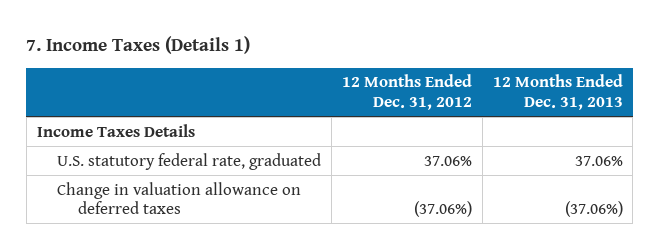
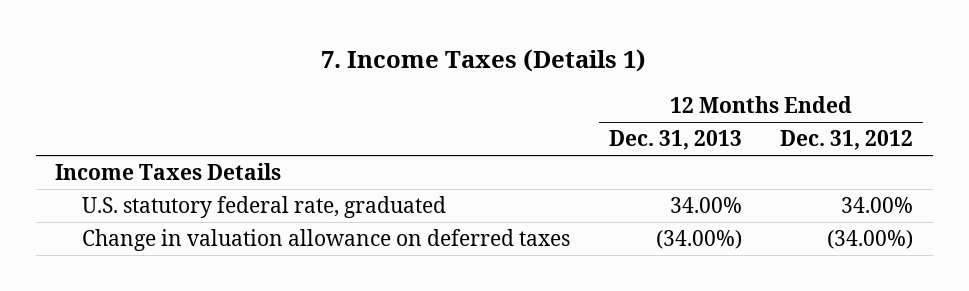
[424,155,473,166] 37.06% -> [841,196,914,213] 34.00%
[574,155,623,166] 37.06% -> [669,196,742,213] 34.00%
[414,200,473,217] (37.06%) -> [827,229,914,249] (34.00%)
[564,200,623,217] (37.06%) -> [655,229,742,249] (34.00%)

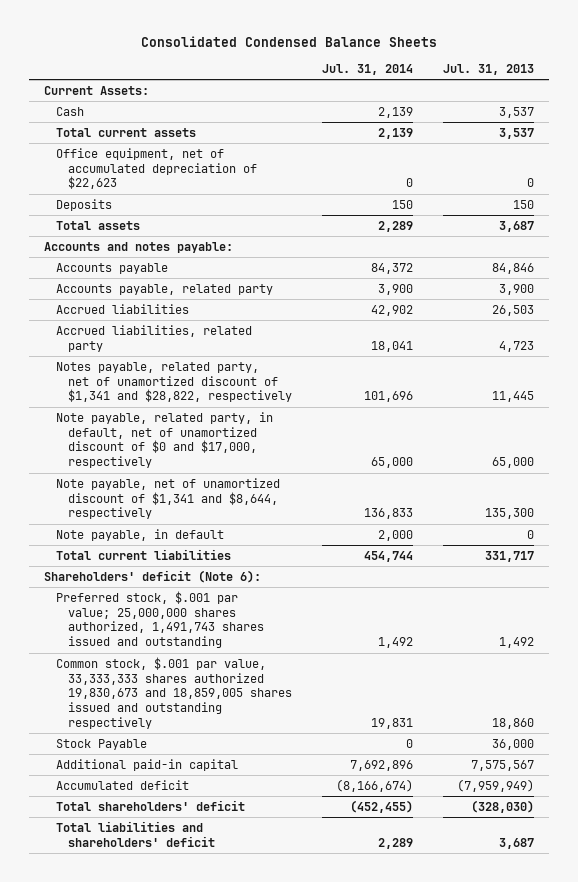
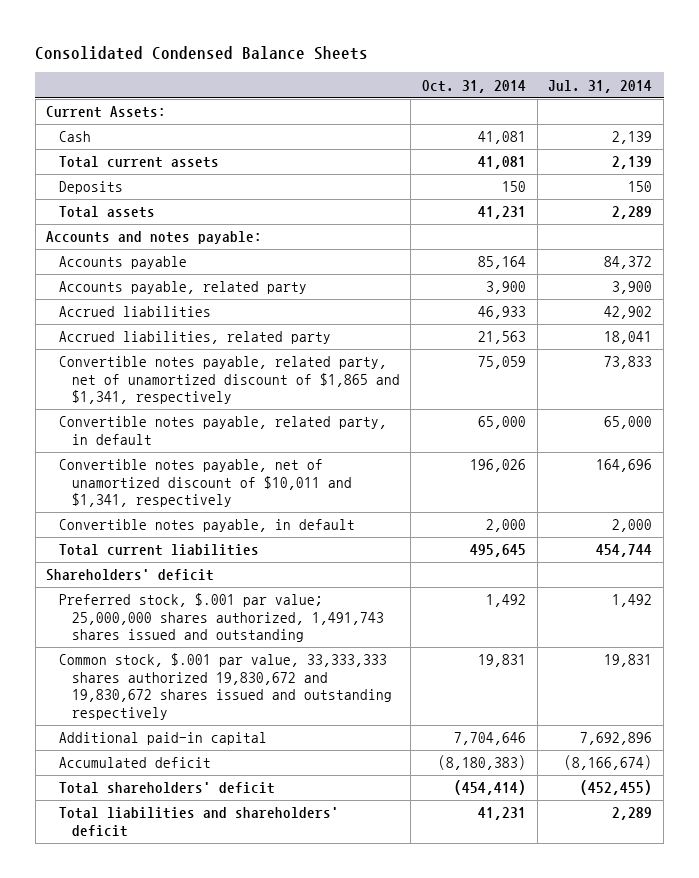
[442,63,534,75] Jul. 31, 2013 -> none
none -> [422,79,527,93] Oct. 31, 2014
[56,147,258,190] Office equipment, net of accumulated depreciation of $22,623 -> none
[56,361,293,403] Notes payable, related party, net of unamortized discount of $1,341 and $28,822, respectively -> [58,356,400,405] Convertible notes payable, related party, net of unamortized discount of $1,865 and $1,341, respectively
[364,391,414,403] 101,696 -> [604,356,653,370] 73,833
[56,411,274,469] Note payable, related party, in default, net of unamortized discount of $0 and $17,000, respectively -> [58,416,387,445] Convertible notes payable, related party, in default
[56,477,281,520] Note payable, net of unamortized discount of $1,341 and $8,644, respectively -> [58,459,352,508] Convertible notes payable, net of unamortized discount of $10,011 and $1,341, respectively
[364,508,414,520] 136,833 -> [596,459,653,473] 164,696
[56,528,225,541] Note payable, in default -> [58,519,355,533] Convertible notes payable, in default
[43,569,261,583] Shareholders' deficit (Note 6): -> [46,569,215,582] Shareholders' deficit
[56,738,148,750] Stock Payable -> none
[56,656,293,730] Common stock, $.001 par value, 33,333,333 shares authorized 19,830,673 and 18,859,005 shares issued and outstanding respectively -> [58,653,392,720] Common stock, $.001 par value, 33,333,333 shares authorized 19,830,672 and 19,830,672 shares issued and outstanding respectively

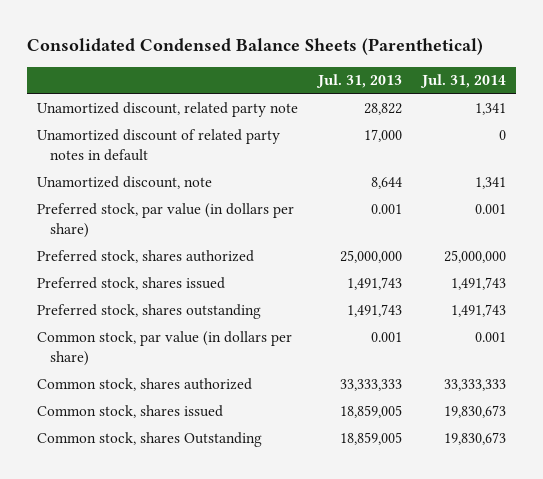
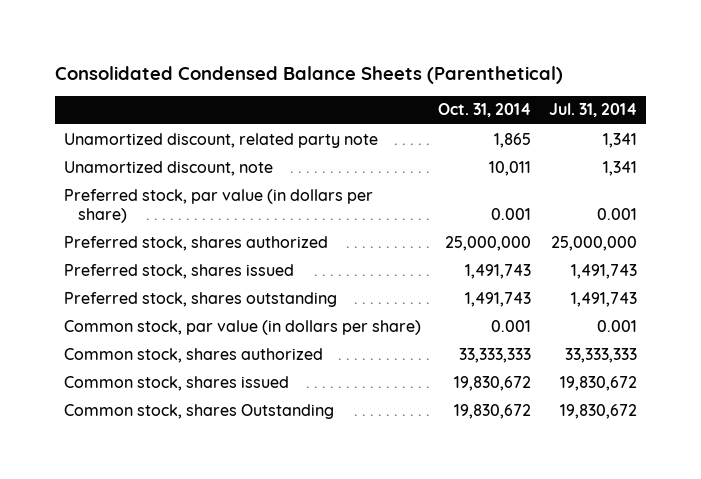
[315,74,402,89] Jul. 31, 2013 -> none
none -> [438,103,532,118] Oct. 31, 2014
[37,129,281,162] Unamortized discount of related party notes in default -> none
[443,405,506,419] 19,830,673 -> [559,375,637,391] 19,830,672
[443,432,506,446] 19,830,673 -> [559,403,637,419] 19,830,672

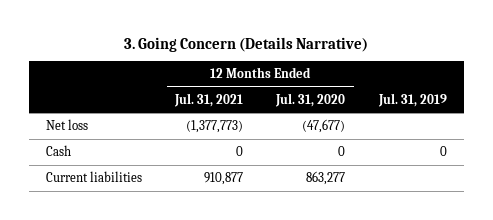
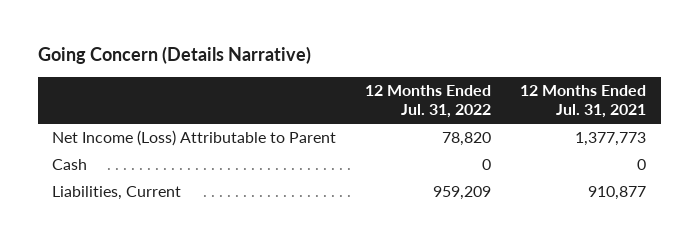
[124,36,369,52] 3. Going Concern (Details Narrative) -> [37,46,311,65] Going Concern (Details Narrative)
[275,92,346,107] Jul. 31, 2020 -> none
[377,92,447,107] Jul. 31, 2019 -> none
none -> [365,84,492,119] 12 Months Ended Jul. 31, 2022
[45,119,88,131] Net loss -> [52,130,337,147] Net Income (Loss) Attributable to Parent
[186,120,244,134] (1,377,773) -> [575,132,647,147] 1,377,773
[45,171,142,183] Current liabilities -> [52,186,182,201] Liabilities, Current

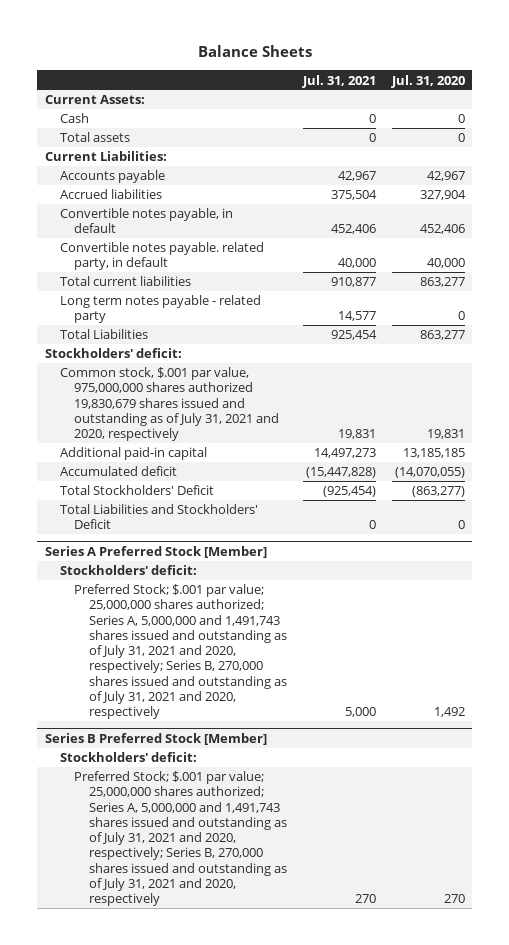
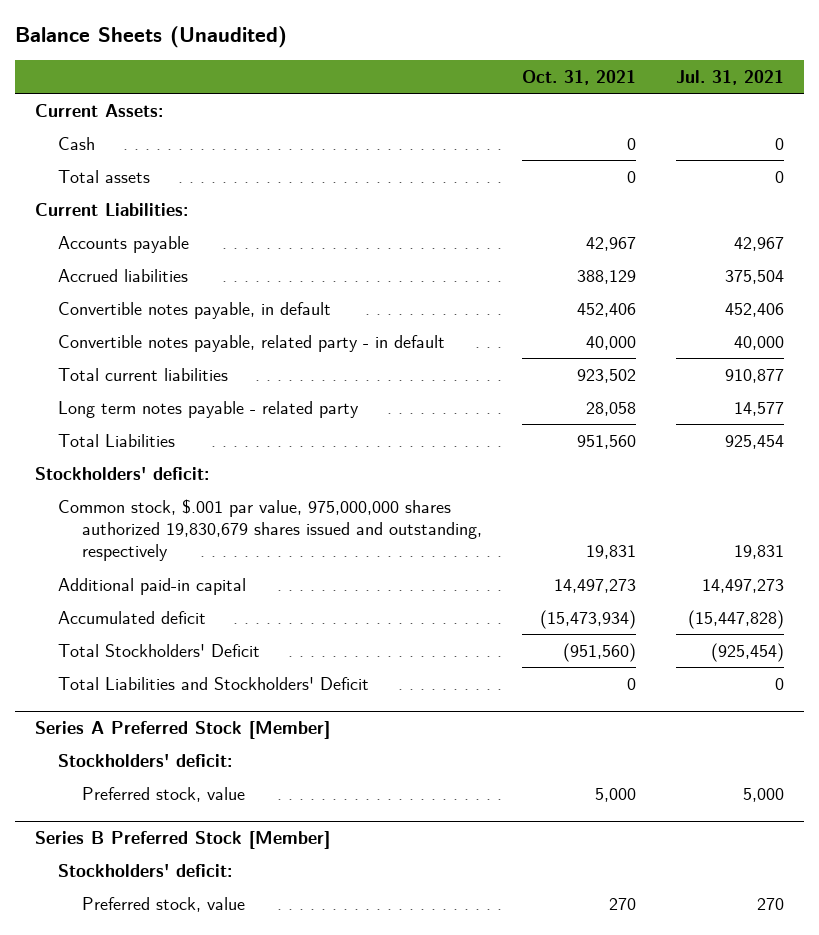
[197,45,312,58] Balance Sheets -> [14,26,287,49] Balance Sheets (Unaudited)
[390,74,465,88] Jul. 31, 2020 -> none
none -> [522,69,637,85] Oct. 31, 2021
[59,242,264,271] Convertible notes payable. related party, in default -> [58,334,446,352] Convertible notes payable, related party - in default
[59,367,280,442] Common stock, $.001 par value, 975,000,000 shares authorized 19,830,679 shares issued and outstanding as of July 31, 2021 and 2020, respectively -> [58,498,482,562] Common stock, $.001 par value, 975,000,000 shares authorized 19,830,679 shares issued and outstanding, respectively
[74,584,288,719] Preferred Stock; $.001 par value; 25,000,000 shares authorized; Series A, 5,000,000 and 1,491,743 shares issued and outstanding as of July 31, 2021 and 2020, respectively; Series B, 270,000 shares issued and outstanding as of July 31, 2021 and 2020, respectively -> [81,786,245,802] Preferred stock, value
[74,771,288,906] Preferred Stock; $.001 par value; 25,000,000 shares authorized; Series A, 5,000,000 and 1,491,743 shares issued and outstanding as of July 31, 2021 and 2020, respectively; Series B, 270,000 shares issued and outstanding as of July 31, 2021 and 2020, respectively -> [81,896,245,912] Preferred stock, value

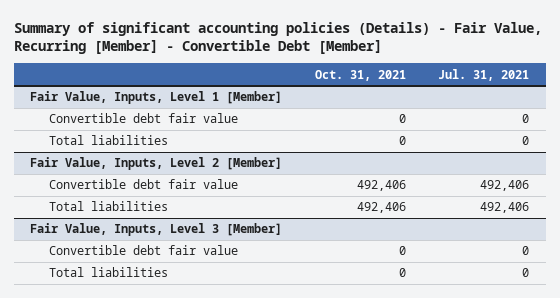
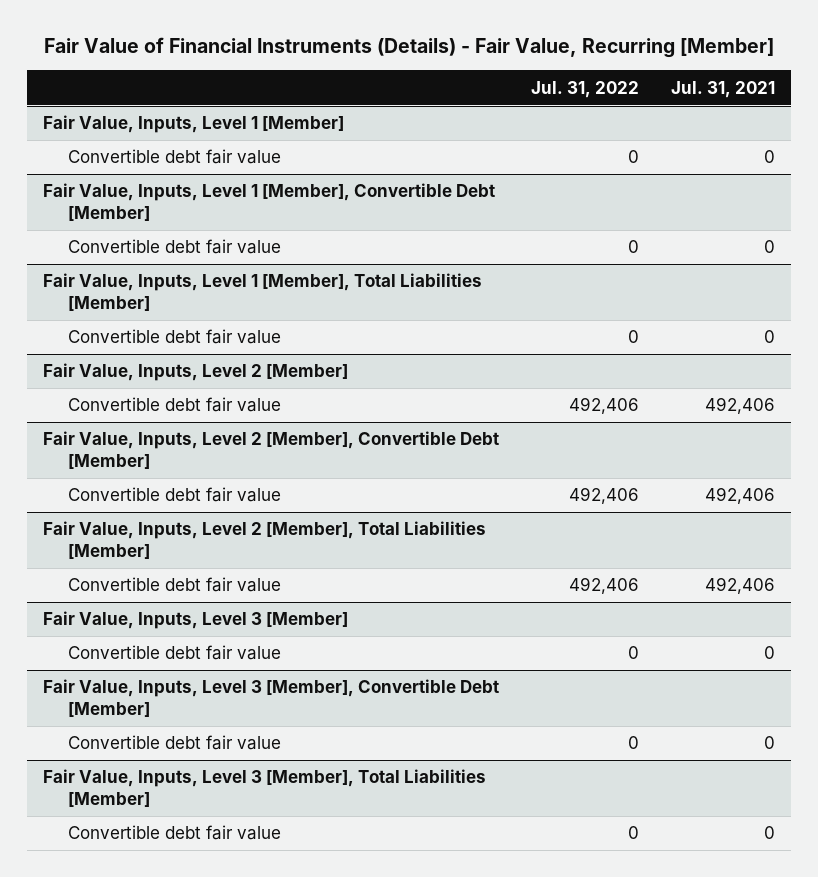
[13,21,542,55] Summary of significant accounting policies (Details) - Fair Value, Recurring [Member] - Convertible Debt [Member] -> [44,37,775,59] Fair Value of Financial Instruments (Details) - Fair Value, Recurring [Member]
[314,69,406,81] Oct. 31, 2021 -> none
none -> [531,80,640,98] Jul. 31, 2022
none -> [43,183,496,221] Fair Value, Inputs, Level 1 [Member], Convertible Debt [Member]
none -> [67,239,281,255] Convertible debt fair value
none -> [43,273,483,311] Fair Value, Inputs, Level 1 [Member], Total Liabilities [Member]
[49,135,169,146] Total liabilities -> [67,329,281,345] Convertible debt fair value
none -> [43,431,500,469] Fair Value, Inputs, Level 2 [Member], Convertible Debt [Member]
none -> [67,487,281,503] Convertible debt fair value
none -> [43,521,487,559] Fair Value, Inputs, Level 2 [Member], Total Liabilities [Member]
[49,201,169,212] Total liabilities -> [67,577,281,593] Convertible debt fair value
none -> [43,679,500,717] Fair Value, Inputs, Level 3 [Member], Convertible Debt [Member]
none -> [67,735,281,751] Convertible debt fair value
none -> [43,769,487,807] Fair Value, Inputs, Level 3 [Member], Total Liabilities [Member]
[49,267,169,278] Total liabilities -> [67,825,281,841] Convertible debt fair value

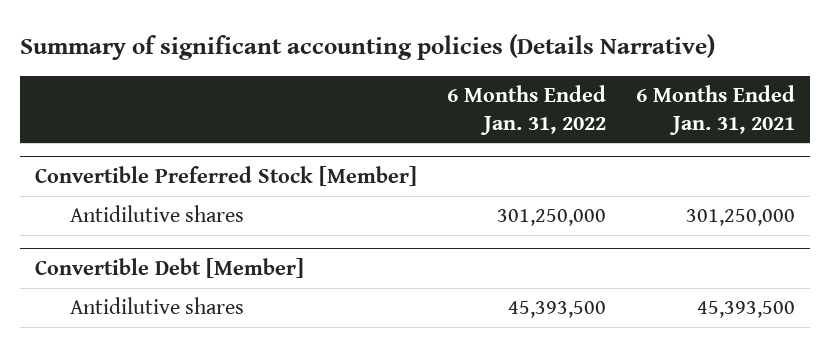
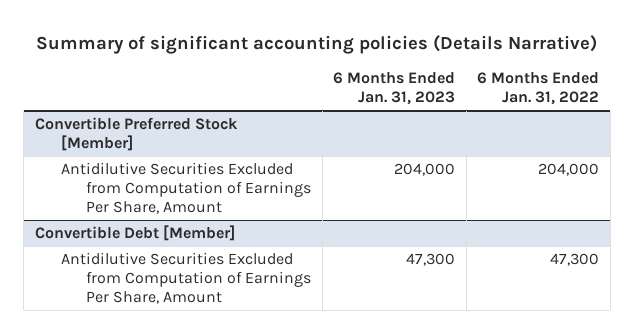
[636,84,796,135] 6 Months Ended Jan. 31, 2021 -> none
none -> [333,72,456,106] 6 Months Ended Jan. 31, 2023
[69,205,244,223] Antidilutive shares -> none
none -> [60,161,312,214] Antidilutive Securities Excluded from Computation of Earnings Per Share, Amount
[69,297,244,315] Antidilutive shares -> none
none -> [60,251,312,304] Antidilutive Securities Excluded from Computation of Earnings Per Share, Amount

